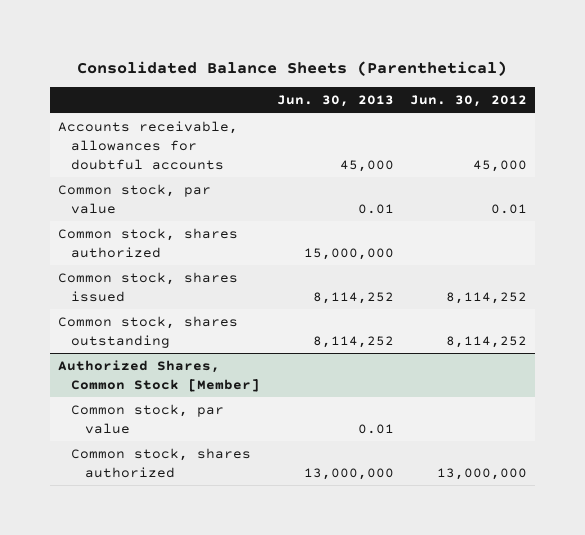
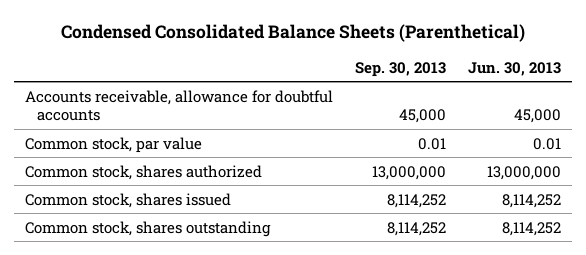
[77,60,508,76] Consolidated Balance Sheets (Parenthetical) -> [61,23,526,42] Condensed Consolidated Balance Sheets (Parenthetical)
[409,95,527,108] Jun. 30, 2012 -> none
none -> [355,61,447,77] Sep. 30, 2013
[57,121,238,170] Accounts receivable, allowances for doubtful accounts -> [25,89,334,122] Accounts receivable, allowance for doubtful accounts
[303,247,394,260] 15,000,000 -> [487,165,562,180] 13,000,000
[57,360,261,392] Authorized Shares, Common Stock [Member] -> none
[71,404,225,434] Common stock, par value -> none
[71,448,252,478] Common stock, shares authorized -> none

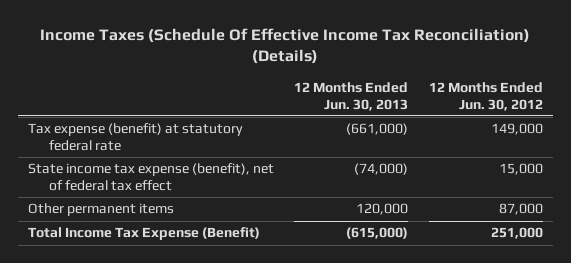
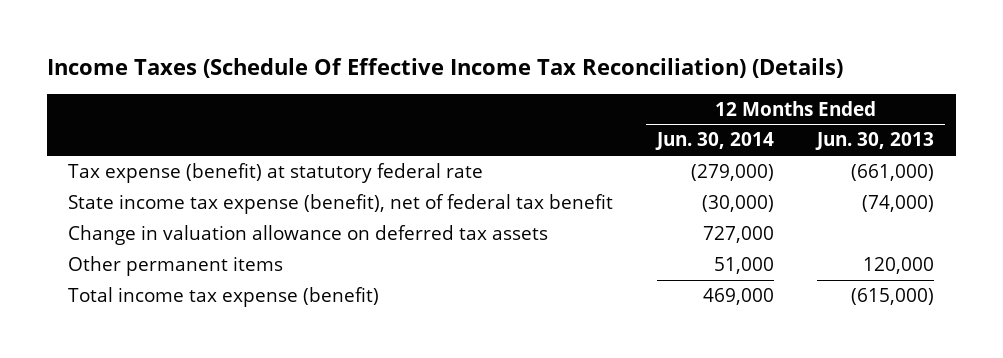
[428,81,543,111] 12 Months Ended Jun. 30, 2012 -> none
none -> [654,132,774,151] Jun. 30, 2014
[27,163,274,192] State income tax expense (benefit), net of federal tax effect -> [68,193,614,214] State income tax expense (benefit), net of federal tax benefit
none -> [68,224,549,245] Change in valuation allowance on deferred tax assets
[27,227,260,241] Total Income Tax Expense (Benefit) -> [68,286,380,307] Total income tax expense (benefit)

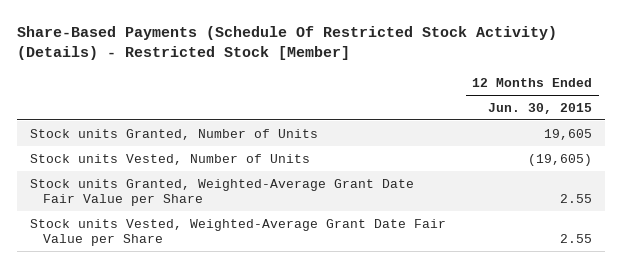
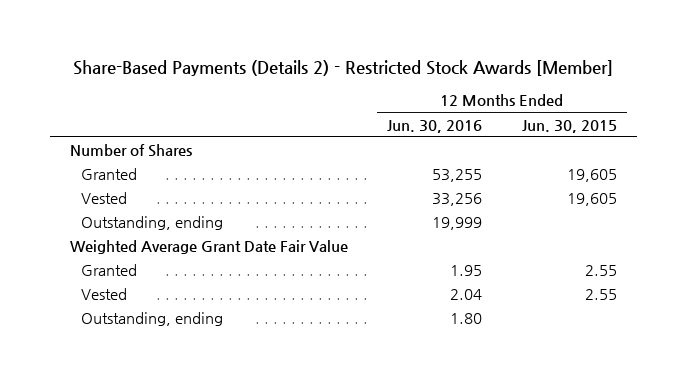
[17,26,558,61] Share-Based Payments (Schedule Of Restricted Stock Activity) (Details) - Restricted Stock [Member] -> [73,60,614,77] Share-Based Payments (Details 2) - Restricted Stock Awards [Member]
none -> [387,119,483,133] Jun. 30, 2016
none -> [69,144,192,158] Number of Shares
[30,128,319,140] Stock units Granted, Number of Units -> [81,168,138,181] Granted
[30,153,311,165] Stock units Vested, Number of Units -> [81,192,128,205] Vested
[528,153,593,166] (19,605) -> [566,193,617,207] 19,605
none -> [81,216,224,231] Outstanding, ending
none -> [69,240,348,255] Weighted Average Grant Date Fair Value
[30,178,415,206] Stock units Granted, Weighted-Average Grant Date Fair Value per Share -> [81,264,138,277] Granted
[30,218,447,246] Stock units Vested, Weighted-Average Grant Date Fair Value per Share -> [81,288,128,301] Vested
none -> [81,312,224,327] Outstanding, ending

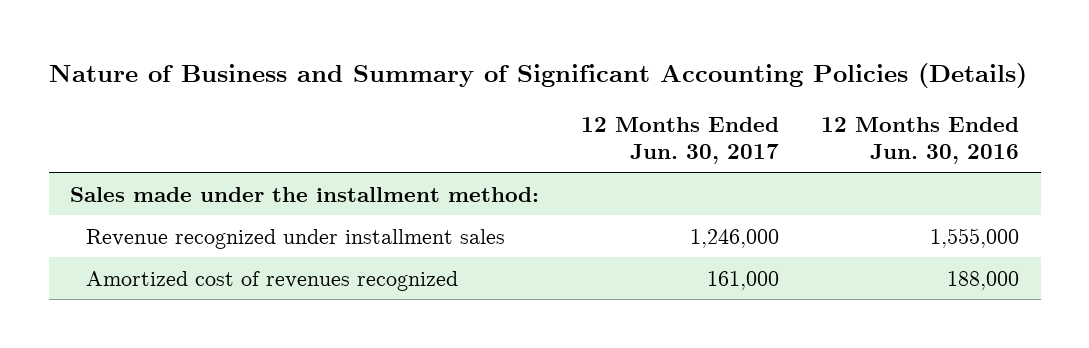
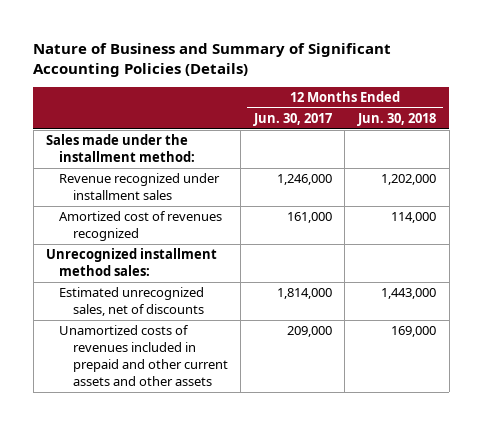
[821,117,1020,164] 12 Months Ended Jun. 30, 2016 -> none
none -> [357,113,437,127] Jun. 30, 2018
none -> [46,248,218,277] Unrecognized installment method sales:
none -> [59,287,205,317] Estimated unrecognized sales, net of discounts
none -> [59,325,228,386] Unamortized costs of revenues included in prepaid and other current assets and other assets

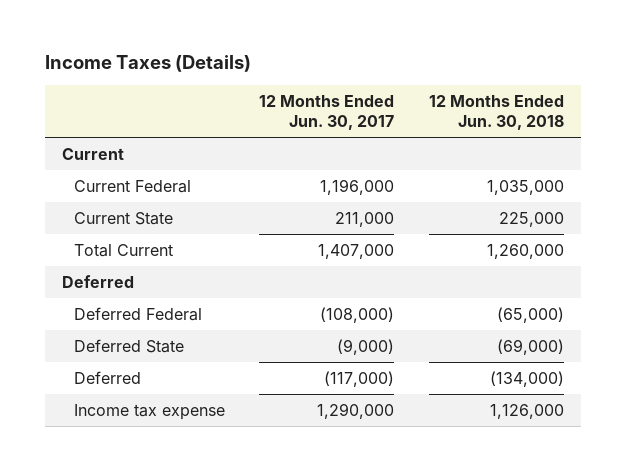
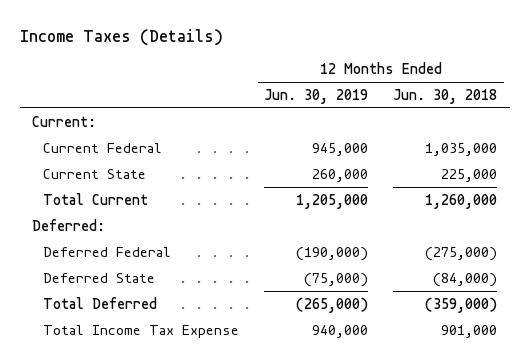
[259,94,395,131] 12 Months Ended Jun. 30, 2017 -> none
none -> [263,88,368,104] Jun. 30, 2019
[61,147,124,160] Current -> [32,115,97,127] Current:
[61,274,134,288] Deferred -> [32,218,106,231] Deferred:
[497,306,565,323] (65,000) -> [425,246,498,261] (275,000)
[497,338,565,355] (69,000) -> [433,272,498,287] (84,000)
[73,370,141,384] Deferred -> [42,296,157,309] Total Deferred
[490,370,565,387] (134,000) -> [425,296,498,313] (359,000)
[73,403,225,420] Income tax expense -> [42,324,239,338] Total Income Tax Expense
[490,403,565,419] 1,126,000 -> [441,324,498,338] 901,000

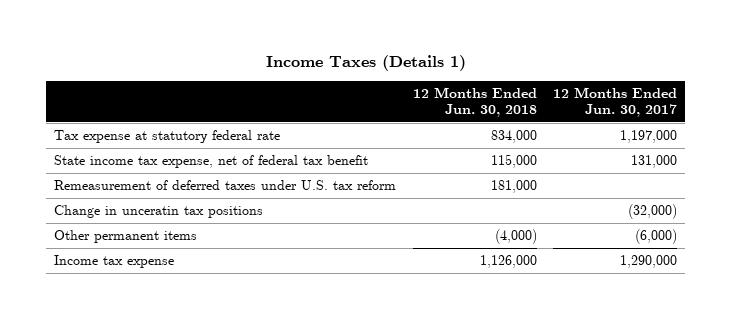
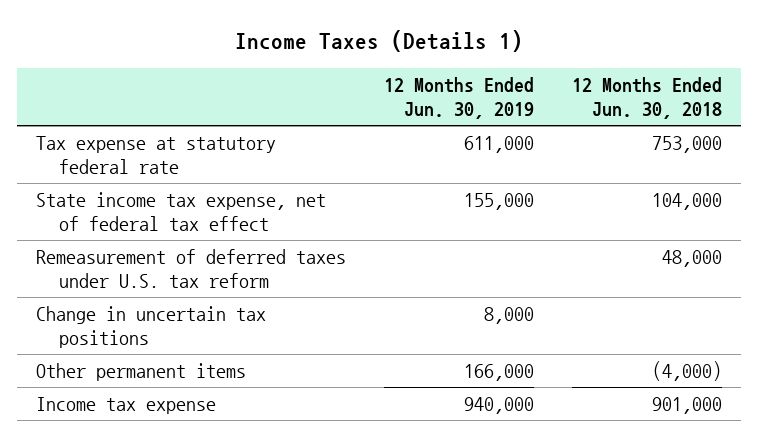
[552,86,677,117] 12 Months Ended Jun. 30, 2017 -> none
none -> [383,77,534,120] 12 Months Ended Jun. 30, 2019
[490,130,537,144] 834,000 -> [651,135,722,153] 753,000
[54,155,369,169] State income tax expense, net of federal tax benefit -> [35,191,326,231] State income tax expense, net of federal tax effect
[490,154,537,169] 115,000 -> [651,192,722,210] 104,000
[490,180,537,194] 181,000 -> [661,249,722,267] 48,000
[54,205,264,219] Change in unceratin tax positions -> [35,305,266,348] Change in uncertain tax positions
[479,255,537,269] 1,126,000 -> [651,396,722,414] 901,000

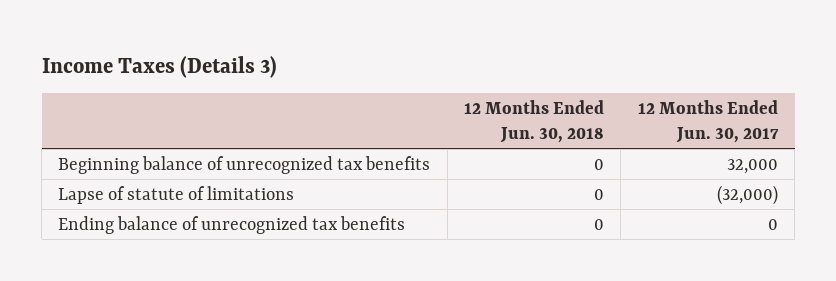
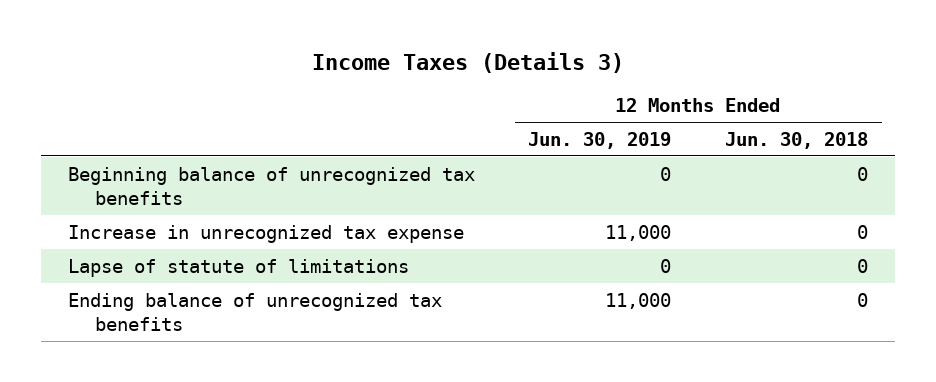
[637,100,779,144] 12 Months Ended Jun. 30, 2017 -> none
none -> [528,131,672,149] Jun. 30, 2019
none -> [67,224,464,243] Increase in unrecognized tax expense

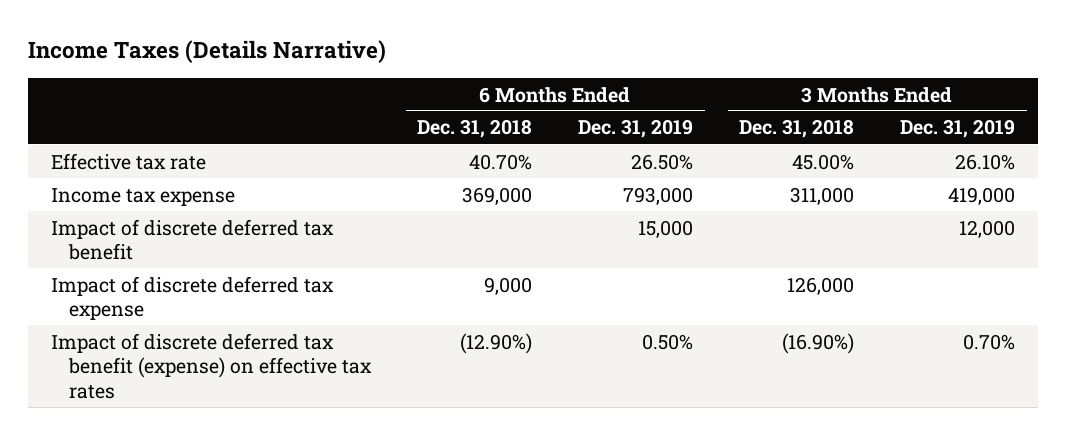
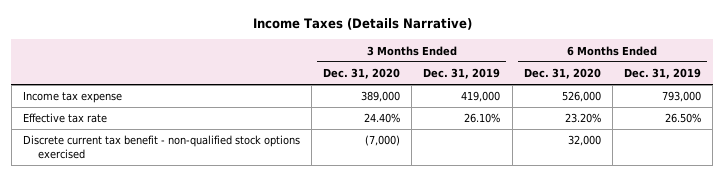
[417,119,533,139] Dec. 31, 2018 -> none
[739,119,855,139] Dec. 31, 2018 -> none
none -> [323,67,401,79] Dec. 31, 2020
none -> [523,67,601,79] Dec. 31, 2020
[50,218,334,261] Impact of discrete deferred tax benefit -> none
[50,332,373,399] Impact of discrete deferred tax benefit (expense) on effective tax rates -> none
[50,152,206,170] Effective tax rate -> [22,113,107,124] Effective tax rate
[50,275,334,321] Impact of discrete deferred tax expense -> [22,135,300,159] Discrete current tax benefit - non-qualified stock options exercised

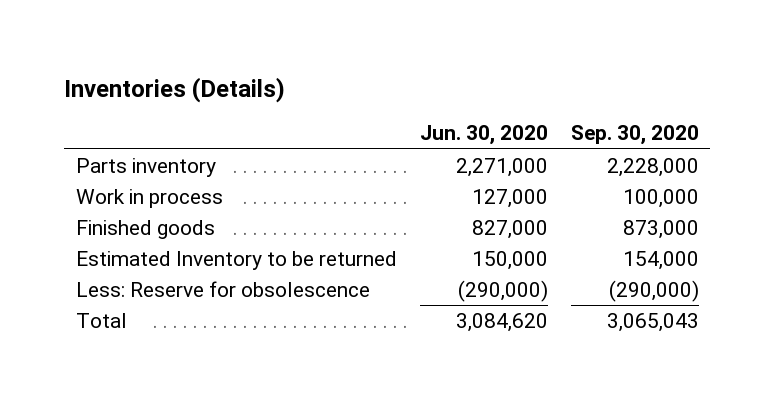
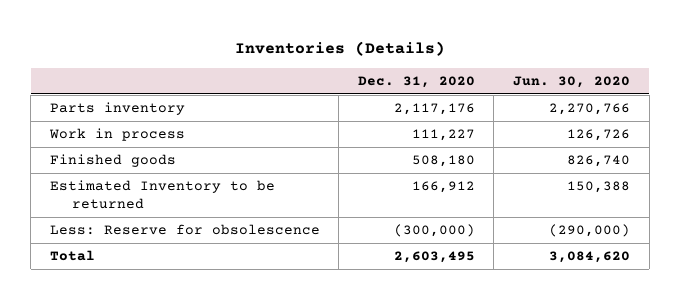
[570,125,699,146] Sep. 30, 2020 -> none
none -> [357,75,475,88] Dec. 31, 2020
[455,157,548,177] 2,271,000 -> [549,103,631,116] 2,270,766
[471,188,548,208] 127,000 -> [567,129,631,142] 126,726
[471,219,548,239] 827,000 -> [567,155,631,168] 826,740
[471,250,548,270] 150,000 -> [567,181,631,194] 150,388

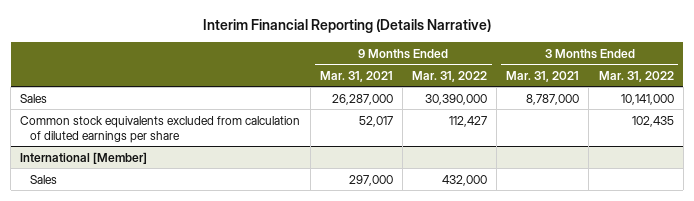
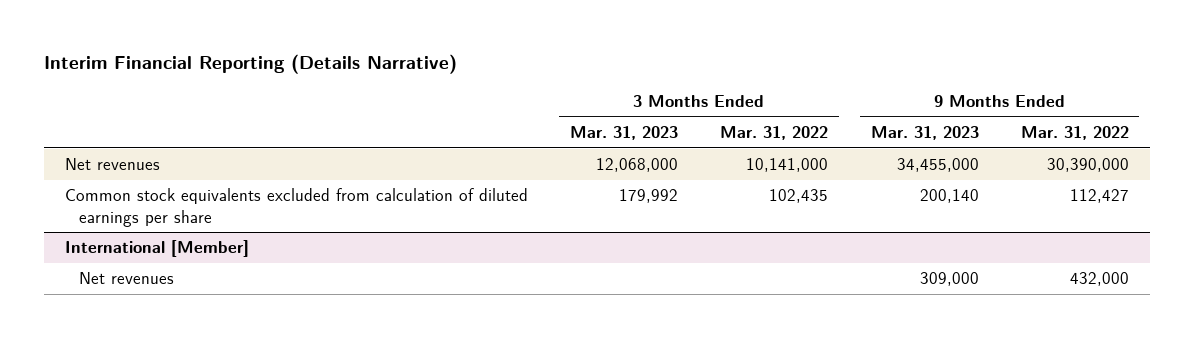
[319,70,393,82] Mar. 31, 2021 -> none
[506,70,580,82] Mar. 31, 2021 -> none
none -> [570,126,679,141] Mar. 31, 2023
none -> [870,126,979,141] Mar. 31, 2023
[20,93,48,103] Sales -> [64,158,160,171] Net revenues
[29,174,57,184] Sales -> [79,272,175,285] Net revenues

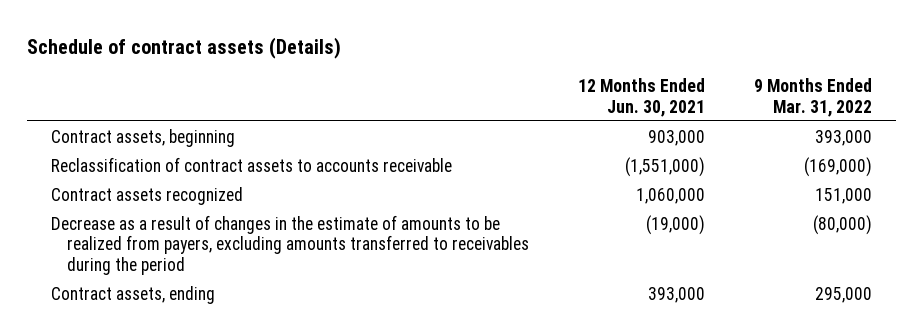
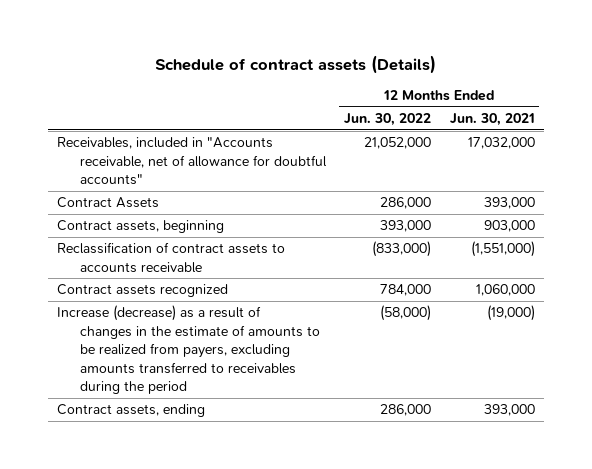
[753,77,872,117] 9 Months Ended Mar. 31, 2022 -> none
none -> [344,113,432,127] Jun. 30, 2022
none -> [57,137,327,186] Receivables, included in "Accounts receivable, net of allowance for doubtful accounts"
none -> [57,197,160,209] Contract Assets
[51,214,530,276] Decrease as a result of changes in the estimate of amounts to be realized from payers, excluding amounts transferred to receivables during the period -> [57,305,320,395] Increase (decrease) as a result of changes in the estimate of amounts to be realized from payers, excluding amounts transferred to receivables during the period

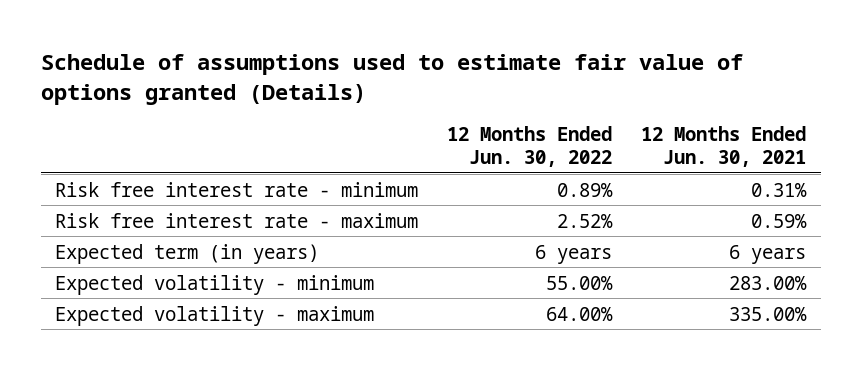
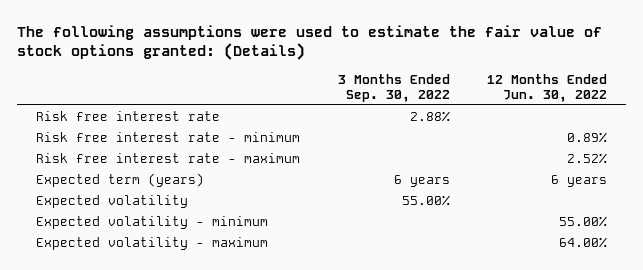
[40,54,743,105] Schedule of assumptions used to estimate fair value of options granted (Details) -> [17,24,603,61] The following assumptions were used to estimate the fair value of stock options granted: (Details)
[641,126,807,168] 12 Months Ended Jun. 30, 2021 -> none
none -> [337,73,450,102] 3 Months Ended Sep. 30, 2022
none -> [35,110,220,121] Risk free interest rate
[55,243,320,264] Expected term (in years) -> [35,172,204,187] Expected term (years)
none -> [35,194,188,208] Expected volatility

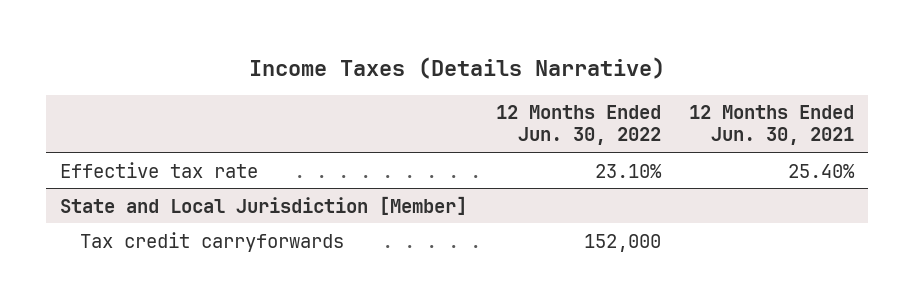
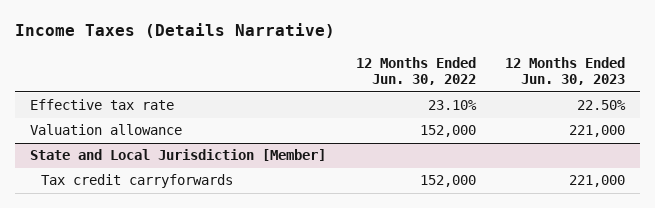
[688,105,854,146] 12 Months Ended Jun. 30, 2021 -> none
none -> [505,56,626,86] 12 Months Ended Jun. 30, 2023
none -> [30,124,183,136] Valuation allowance

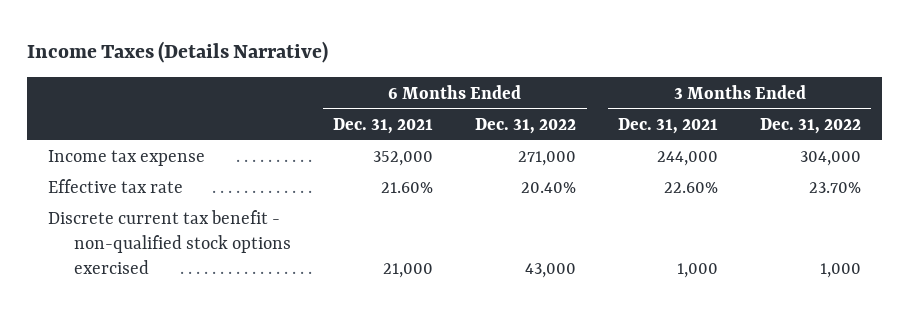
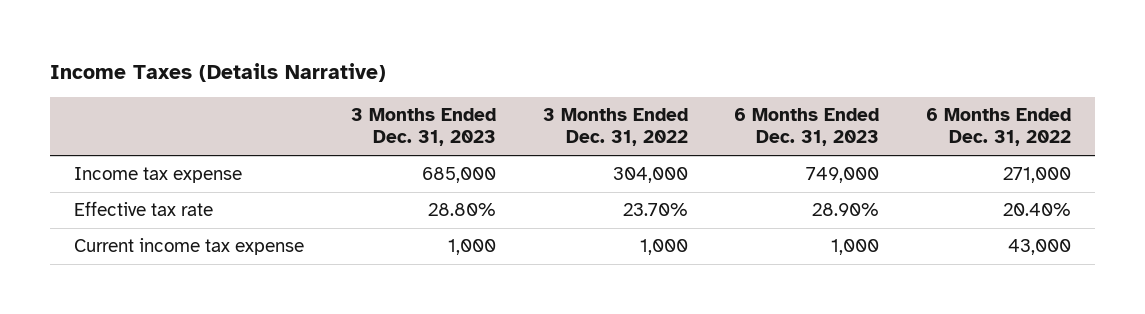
[333,117,434,134] Dec. 31, 2021 -> none
[618,117,719,134] Dec. 31, 2021 -> none
none -> [350,108,496,147] 3 Months Ended Dec. 31, 2023
none -> [734,108,880,147] 6 Months Ended Dec. 31, 2023
[48,210,292,275] Discrete current tax benefit - non-qualified stock options exercised -> [73,238,304,256] Current income tax expense

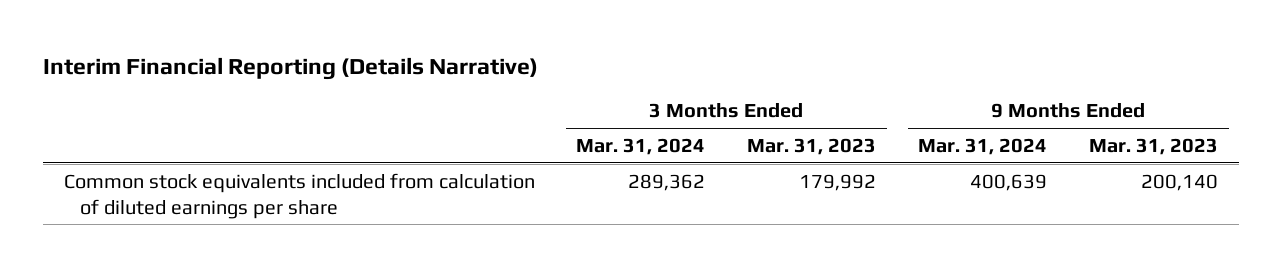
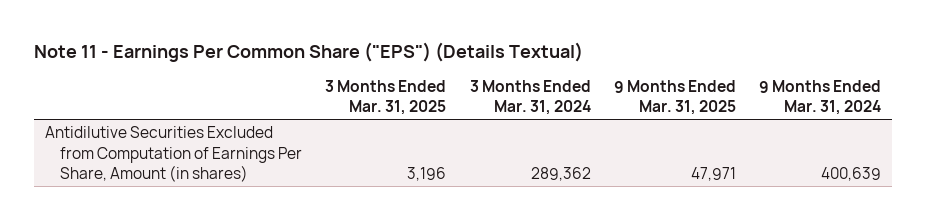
[42,56,538,80] Interim Financial Reporting (Details Narrative) -> [33,41,583,62] Note 11 - Earnings Per Common Share ("EPS") (Details Textual)
[747,138,877,156] Mar. 31, 2023 -> none
[1089,138,1219,156] Mar. 31, 2023 -> none
none -> [325,79,447,116] 3 Months Ended Mar. 31, 2025
none -> [613,79,736,116] 9 Months Ended Mar. 31, 2025
[63,172,535,219] Common stock equivalents included from calculation of diluted earnings per share -> [45,126,303,182] Antidilutive Securities Excluded from Computation of Earnings Per Share, Amount (in shares)

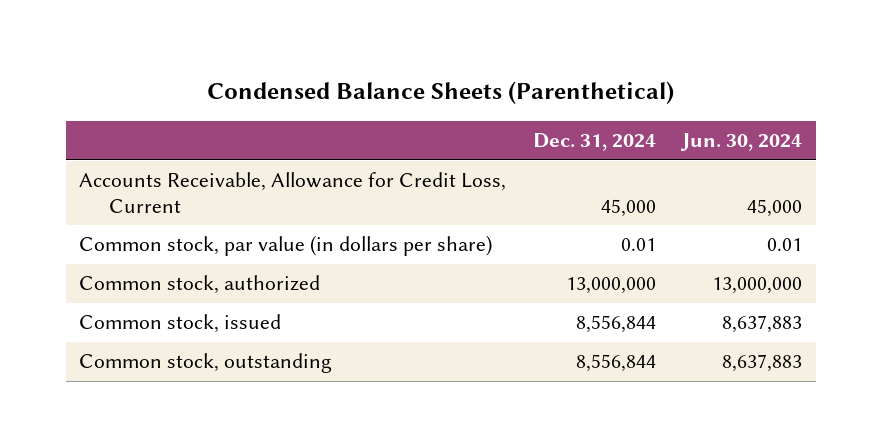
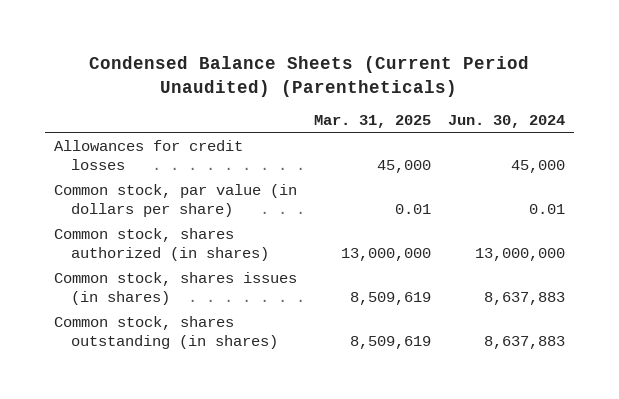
[206,81,674,105] Condensed Balance Sheets (Parenthetical) -> [89,55,530,97] Condensed Balance Sheets (Current Period Unaudited) (Parentheticals)
[532,133,656,152] Dec. 31, 2024 -> none
none -> [313,115,431,129] Mar. 31, 2025
[79,172,507,213] Accounts Receivable, Allowance for Credit Loss, Current -> [53,140,243,171] Allowances for credit losses
[79,275,321,295] Common stock, authorized -> [53,228,269,262] Common stock, shares authorized (in shares)
[79,314,282,334] Common stock, issued -> [53,272,297,306] Common stock, shares issues (in shares)
[79,353,333,374] Common stock, outstanding -> [53,316,278,350] Common stock, shares outstanding (in shares)

